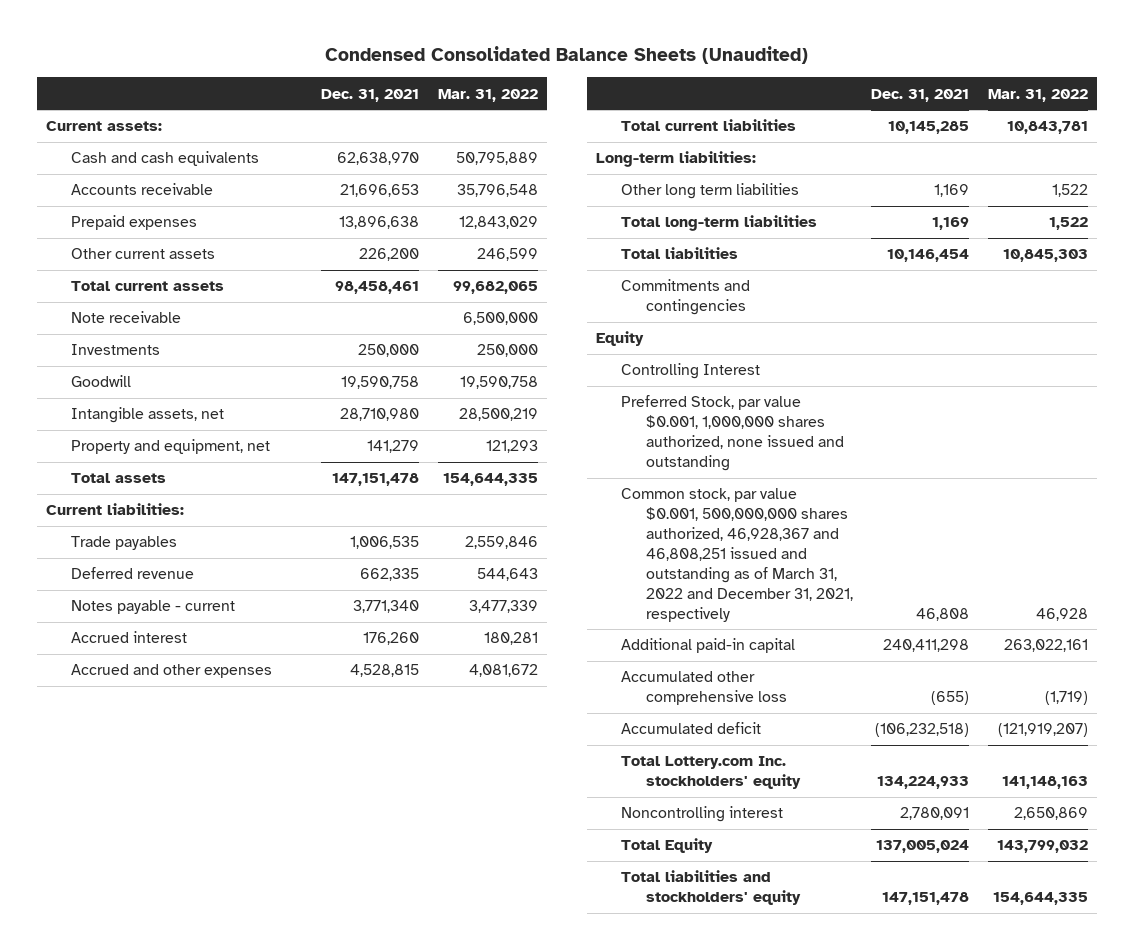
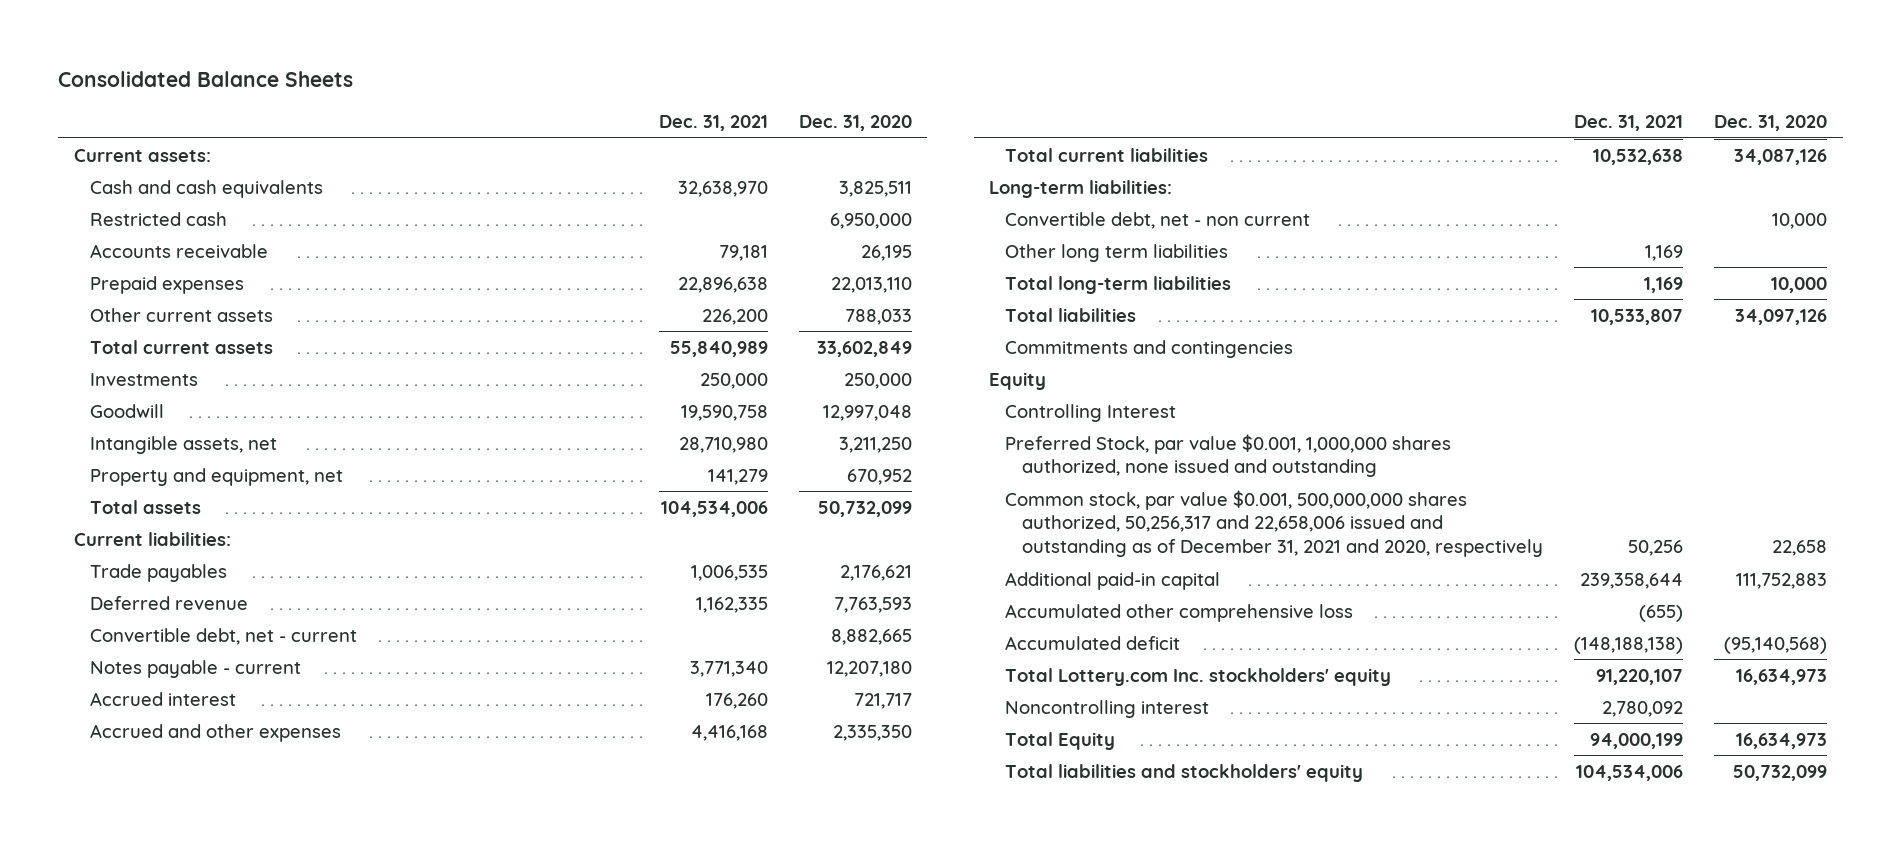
[324,46,808,65] Condensed Consolidated Balance Sheets (Unaudited) -> [58,70,354,87] Consolidated Balance Sheets
[437,88,538,102] Mar. 31, 2022 -> none
none -> [798,115,912,132] Dec. 31, 2020
[337,152,420,166] 62,638,970 -> [677,180,768,197] 32,638,970
none -> [90,211,228,226] Restricted cash
[340,184,420,198] 21,696,653 -> [718,244,768,261] 79,181
[339,216,420,230] 13,896,638 -> [677,276,768,293] 22,896,638
[70,311,181,324] Note receivable -> none
[335,281,420,295] 98,458,461 -> [669,340,768,357] 55,840,989
[332,473,420,487] 147,151,478 -> [660,500,768,517] 104,534,006
[360,568,420,582] 662,335 -> [695,596,768,613] 1,162,335
none -> [90,627,358,645] Convertible debt, net - current
[350,664,420,678] 4,528,815 -> [690,724,768,741] 4,416,168
[888,121,970,135] 10,145,285 -> [1592,148,1683,165] 10,532,638
none -> [1005,211,1311,229] Convertible debt, net - non current
[887,249,970,263] 10,146,454 -> [1590,308,1683,325] 10,533,807
[620,488,853,623] Common stock, par value $0.001, 500,000,000 shares authorized, 46,928,367 and 46,808,251 issued and outstanding as of March 31, 2022 and December 31, 2021, respectively -> [1005,489,1543,558] Common stock, par value $0.001, 500,000,000 shares authorized, 50,256,317 and 22,658,006 issued and outstanding as of December 31, 2021 and 2020, respectively
[916,608,970,622] 46,808 -> [1627,540,1683,557] 50,256
[883,639,970,653] 240,411,298 -> [1579,572,1683,589] 239,358,644
[875,723,970,738] (106,232,518) -> [1573,636,1683,654] (148,188,138)
[877,776,970,790] 134,224,933 -> [1595,668,1683,685] 91,220,107
[900,807,970,821] 2,780,091 -> [1601,700,1683,717] 2,780,092
[876,840,970,854] 137,005,024 -> [1589,732,1683,749] 94,000,199
[882,892,970,906] 147,151,478 -> [1575,764,1683,781] 104,534,006

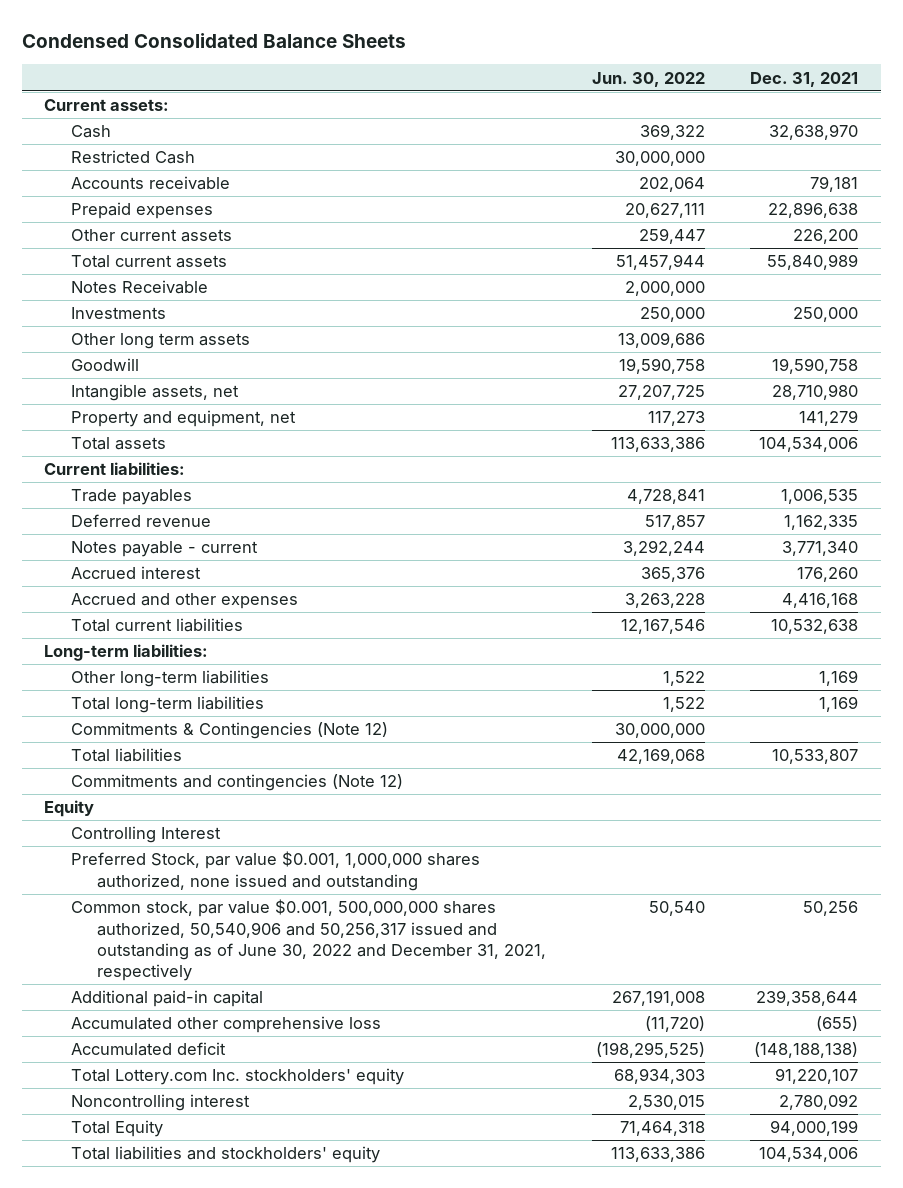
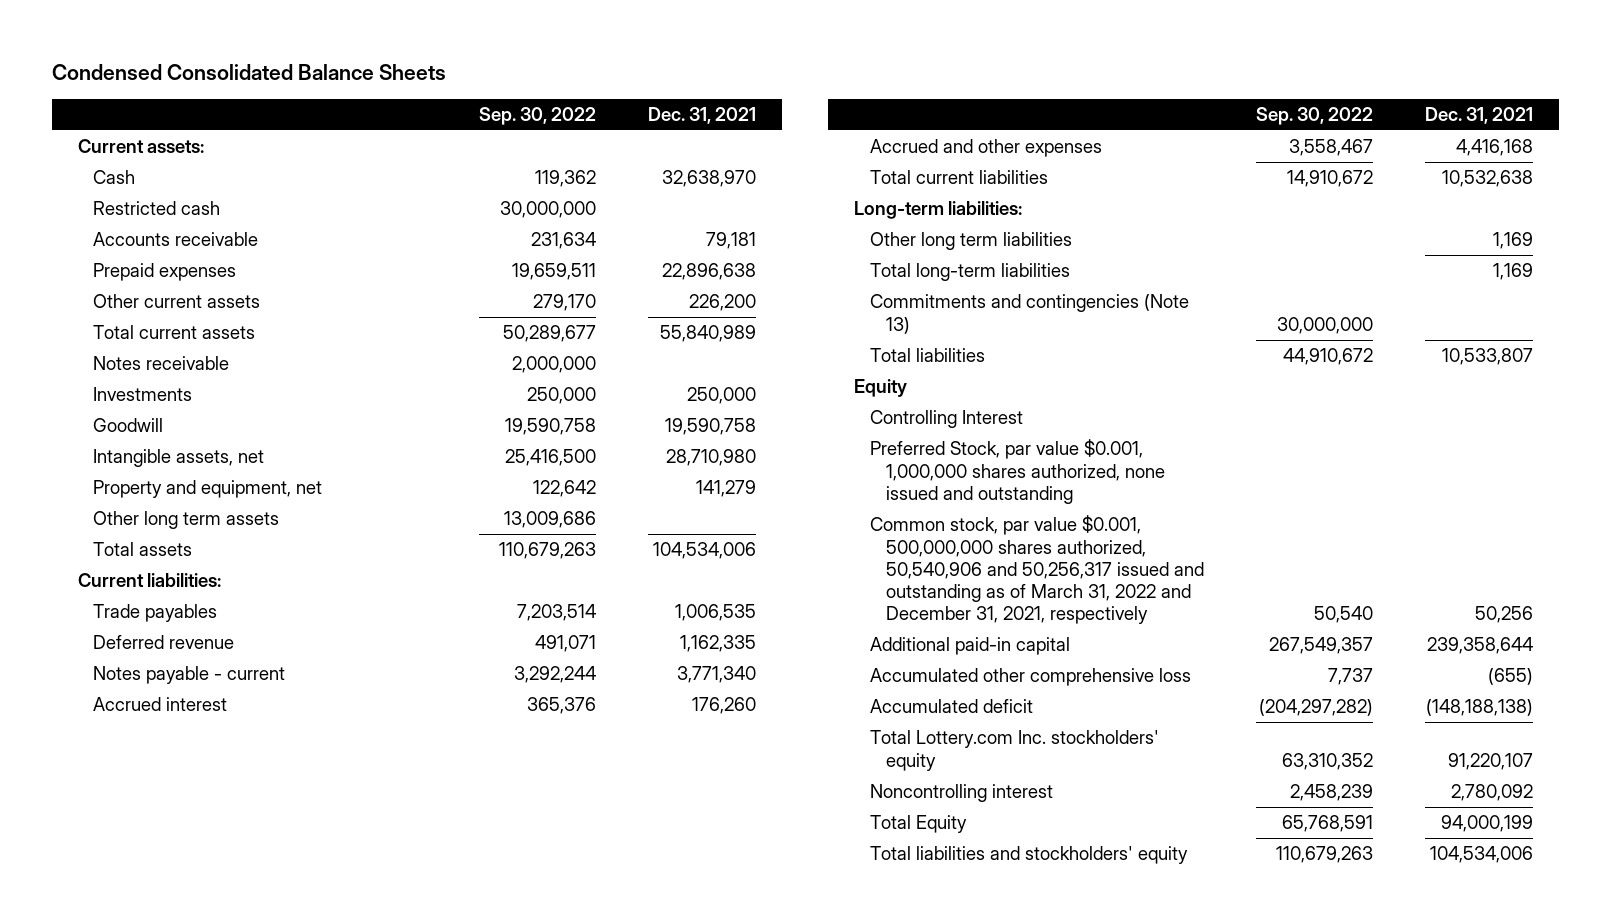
[591,71,705,87] Jun. 30, 2022 -> none
none -> [479,107,597,126] Sep. 30, 2022
[70,150,195,165] Restricted Cash -> [93,201,221,216] Restricted cash
[70,280,208,295] Notes Receivable -> [93,356,230,371] Notes receivable
[70,333,250,350] Other long term assets -> [93,511,280,530] Other long term assets
[70,670,269,688] Other long-term liabilities -> [870,232,1073,251] Other long term liabilities
[70,722,388,740] Commitments & Contingencies (Note 12) -> [870,294,1190,334] Commitments and contingencies (Note 13)
[70,774,403,792] Commitments and contingencies (Note 12) -> none
[70,899,547,982] Common stock, par value $0.001, 500,000,000 shares authorized, 50,540,906 and 50,256,317 issued and outstanding as of June 30, 2022 and December 31, 2021, respectively -> [870,515,1205,625] Common stock, par value $0.001, 500,000,000 shares authorized, 50,540,906 and 50,256,317 issued and outstanding as of March 31, 2022 and December 31, 2021, respectively

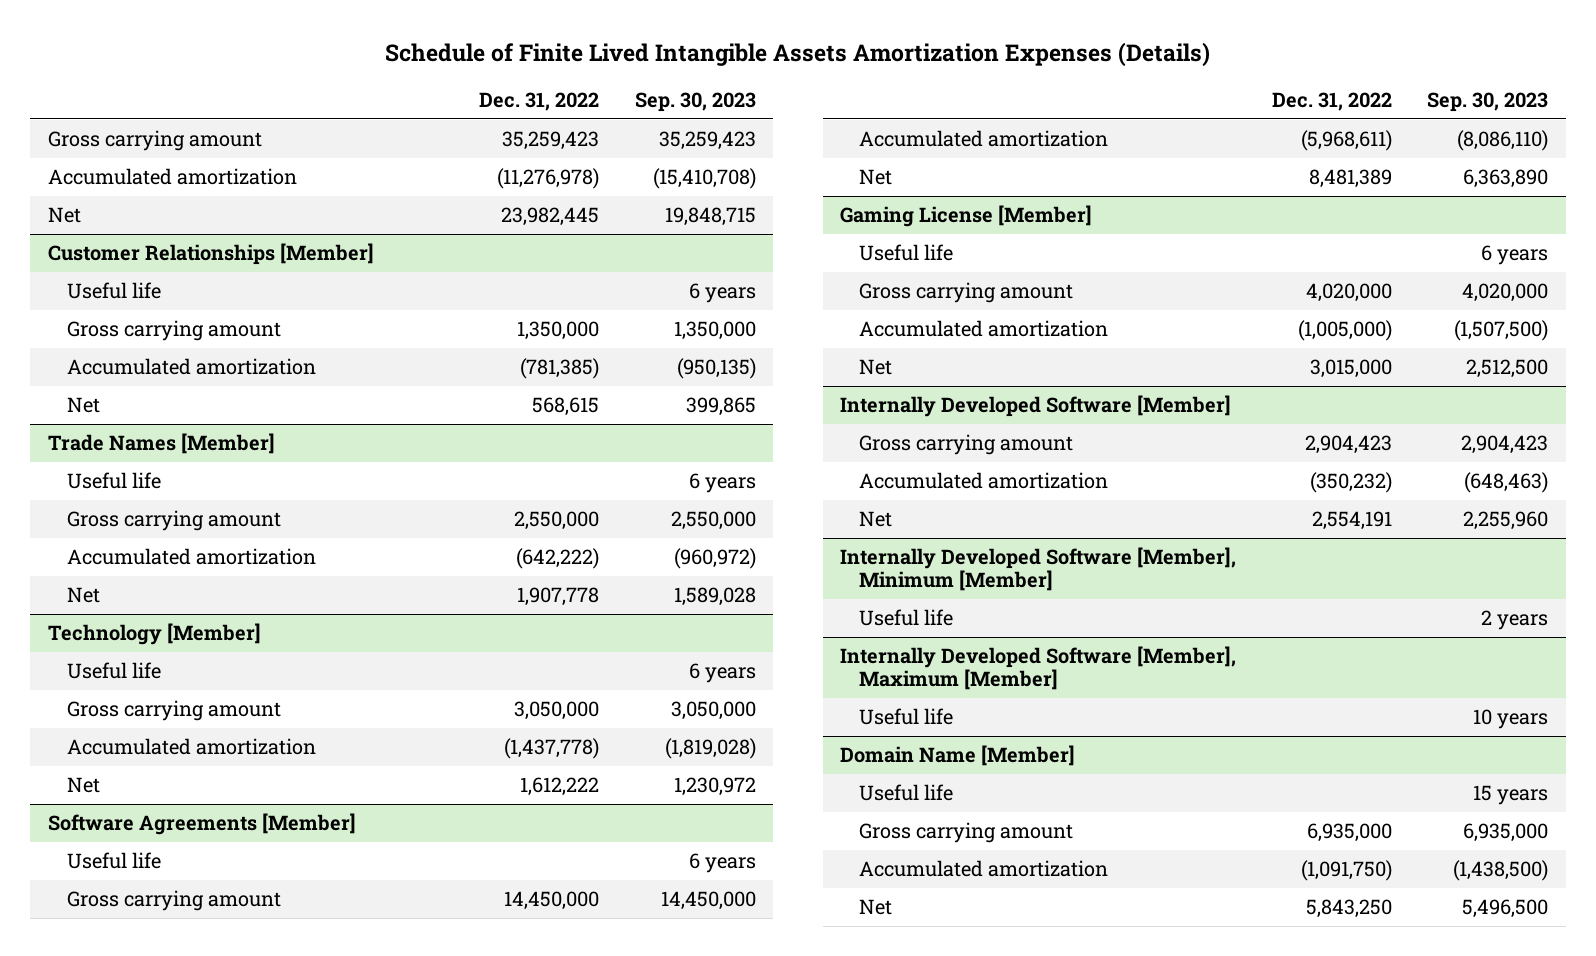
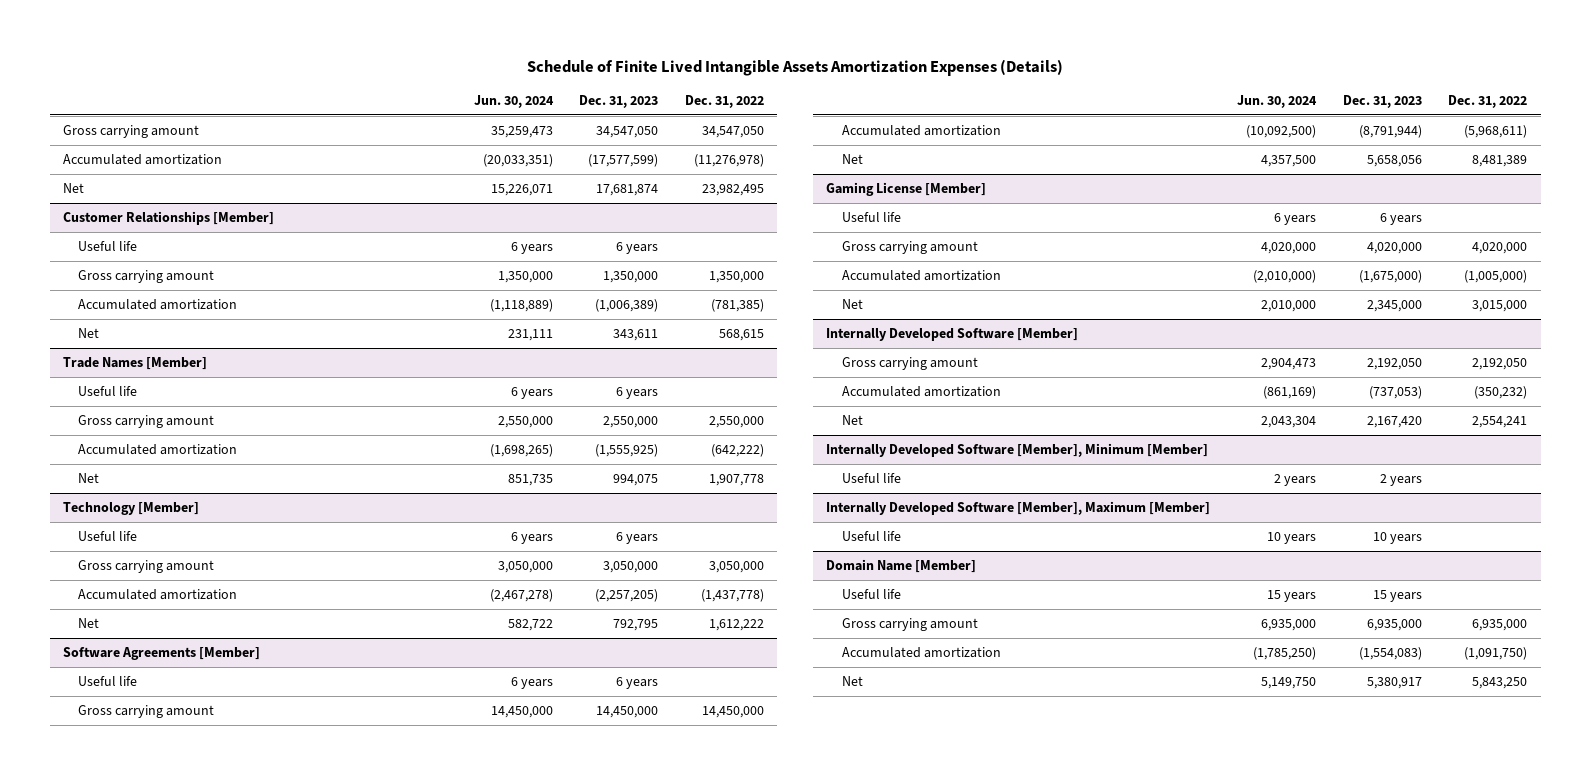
[634,91,756,112] Sep. 30, 2023 -> none
none -> [473,94,554,108] Jun. 30, 2024
none -> [579,94,659,108] Dec. 31, 2023
[502,130,600,150] 35,259,423 -> [702,126,765,139] 34,547,050
[501,206,600,226] 23,982,445 -> [702,184,765,197] 23,982,495
[1304,434,1392,454] 2,904,423 -> [1472,358,1528,371] 2,192,050
[1311,510,1392,530] 2,554,191 -> [1472,416,1528,429] 2,554,241

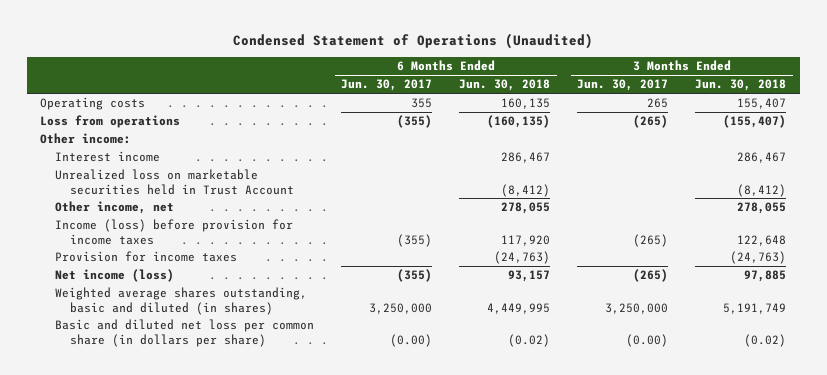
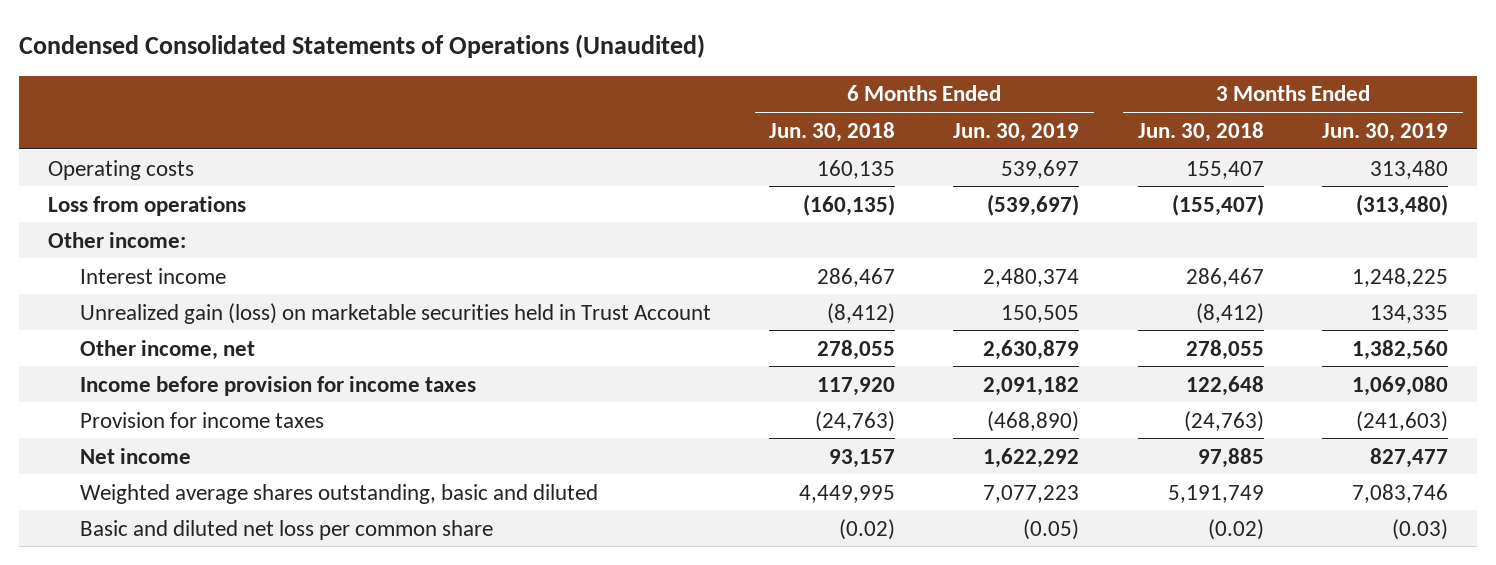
[233,33,594,50] Condensed Statement of Operations (Unaudited) -> [18,33,705,58] Condensed Consolidated Statements of Operations (Unaudited)
[341,79,433,92] Jun. 30, 2017 -> none
[577,79,669,92] Jun. 30, 2017 -> none
none -> [953,122,1080,142] Jun. 30, 2019
none -> [1322,122,1449,142] Jun. 30, 2019
[55,169,295,195] Unrealized loss on marketable securities held in Trust Account -> [79,302,711,324] Unrealized gain (loss) on marketable securities held in Trust Account
[55,219,294,245] Income (loss) before provision for income taxes -> [79,375,476,396] Income before provision for income taxes
[55,269,175,283] Net income (loss) -> [79,447,191,464] Net income
[55,287,308,315] Weighted average shares outstanding, basic and diluted (in shares) -> [79,483,598,504] Weighted average shares outstanding, basic and diluted
[55,319,315,347] Basic and diluted net loss per common share (in dollars per share) -> [79,519,493,540] Basic and diluted net loss per common share

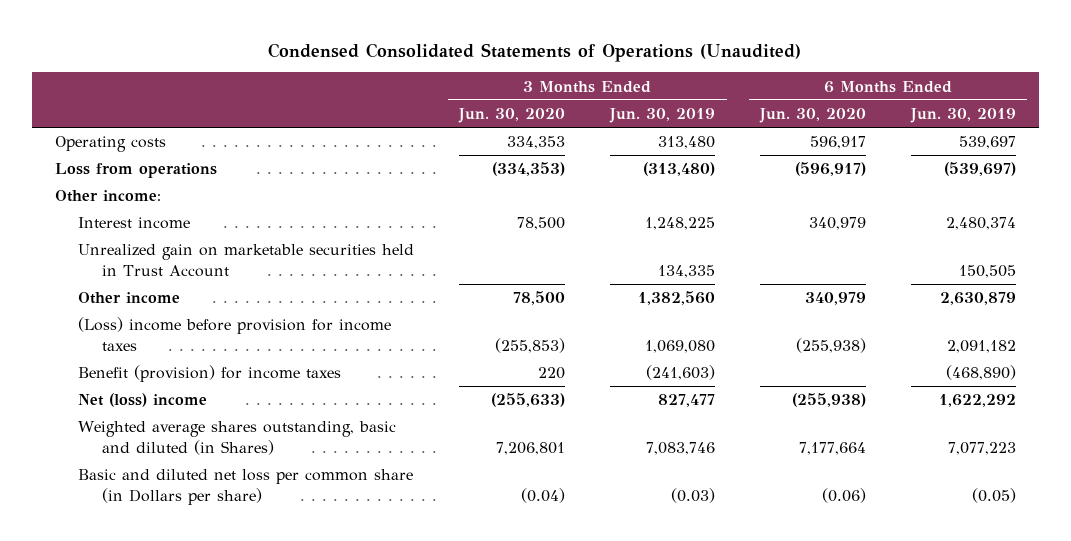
[769,121,896,142] Jun. 30, 2018 -> none
[1137,121,1264,142] Jun. 30, 2018 -> none
none -> [458,108,566,124] Jun. 30, 2020
none -> [759,108,867,124] Jun. 30, 2020
[79,302,711,324] Unrealized gain (loss) on marketable securities held in Trust Account -> [78,244,415,277] Unrealized gain on marketable securities held in Trust Account
[79,339,255,360] Other income, net -> [78,292,181,305] Other income
[79,375,476,396] Income before provision for income taxes -> [78,317,392,351] (Loss) income before provision for income taxes
[79,411,324,428] Provision for income taxes -> [78,365,342,383] Benefit (provision) for income taxes
[79,447,191,464] Net income -> [78,393,208,408] Net (loss) income
[79,483,598,504] Weighted average shares outstanding, basic and diluted -> [78,421,397,455] Weighted average shares outstanding, basic and diluted (in Shares)
[79,519,493,540] Basic and diluted net loss per common share -> [78,469,414,505] Basic and diluted net loss per common share (in Dollars per share)

